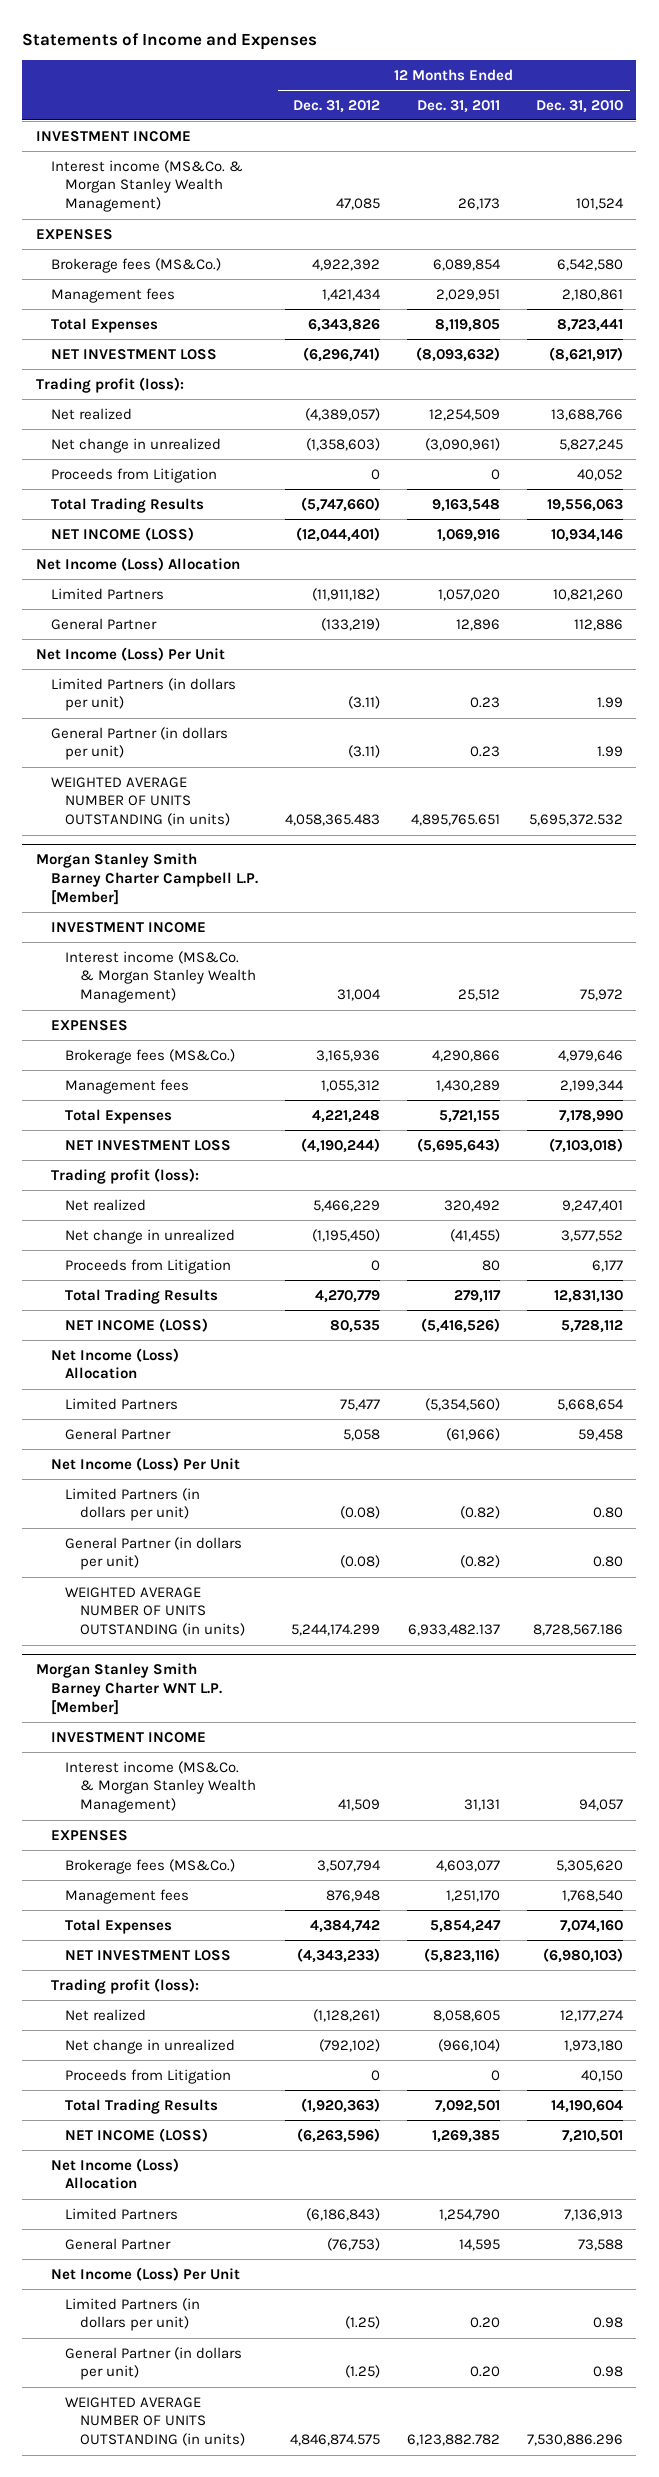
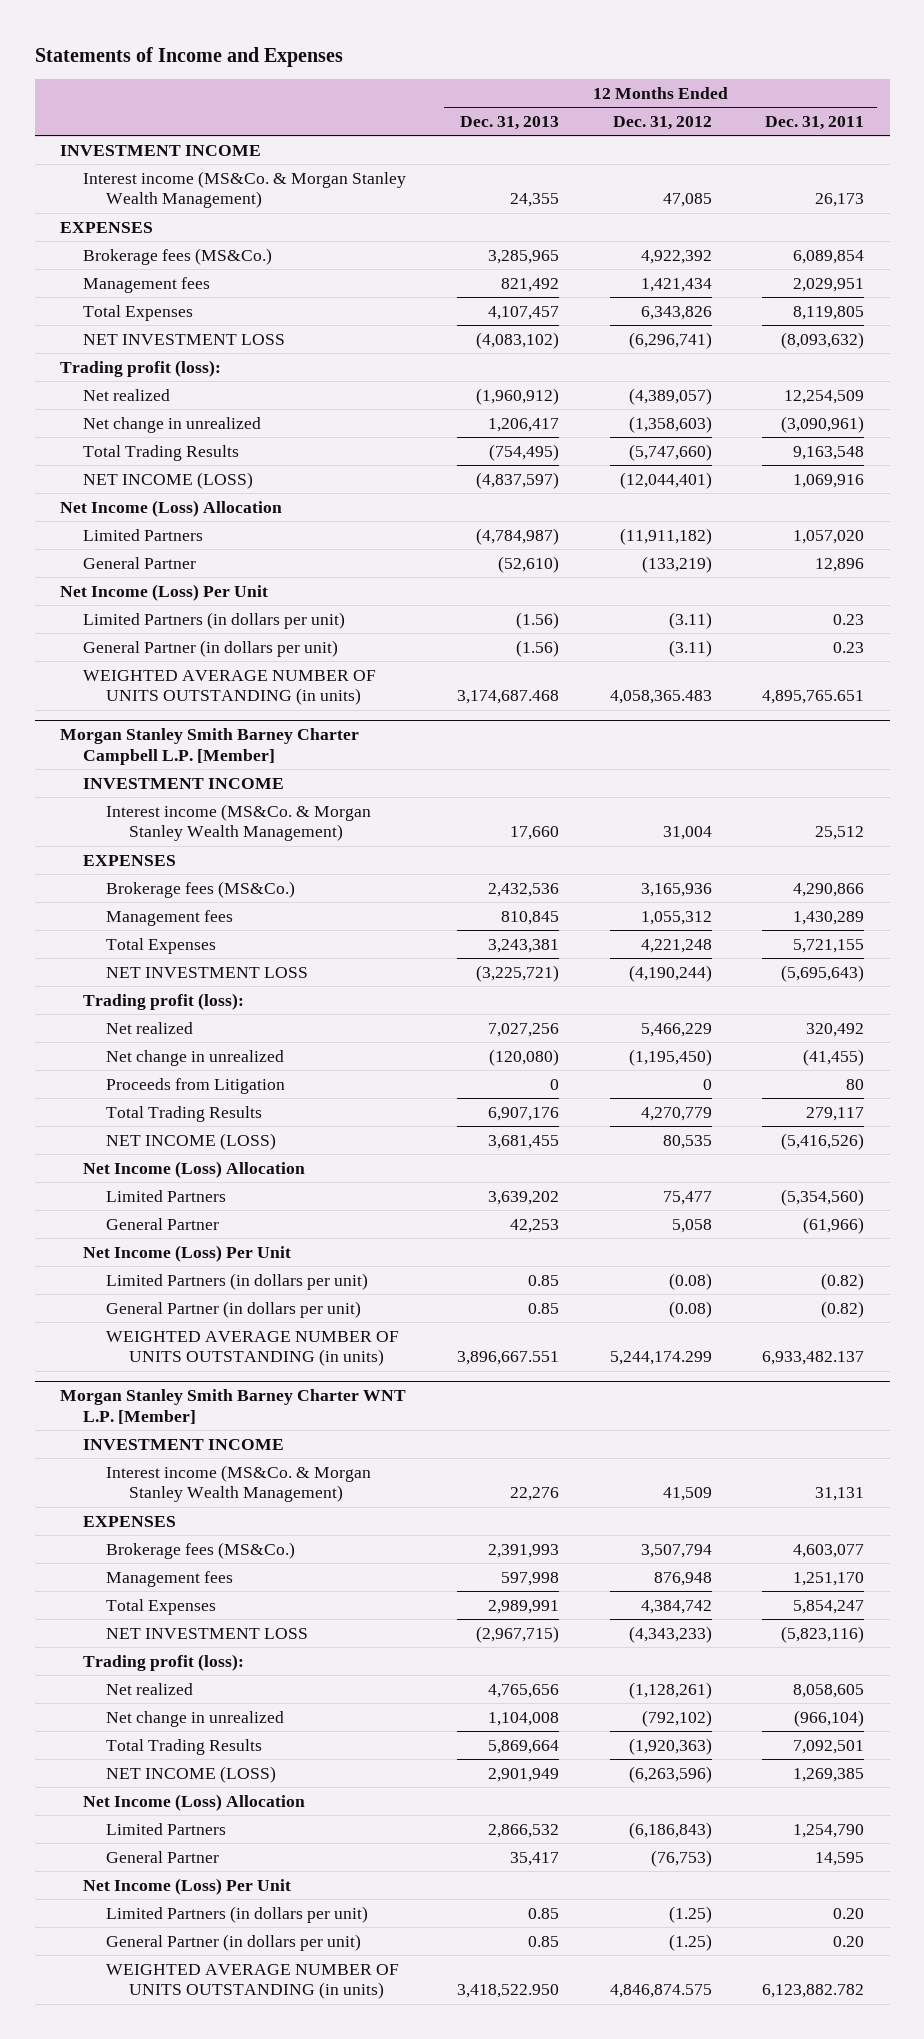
[535,99,623,113] Dec. 31, 2010 -> none
none -> [459,115,559,130] Dec. 31, 2013
[50,467,217,483] Proceeds from Litigation -> none
[65,2068,232,2084] Proceeds from Litigation -> none

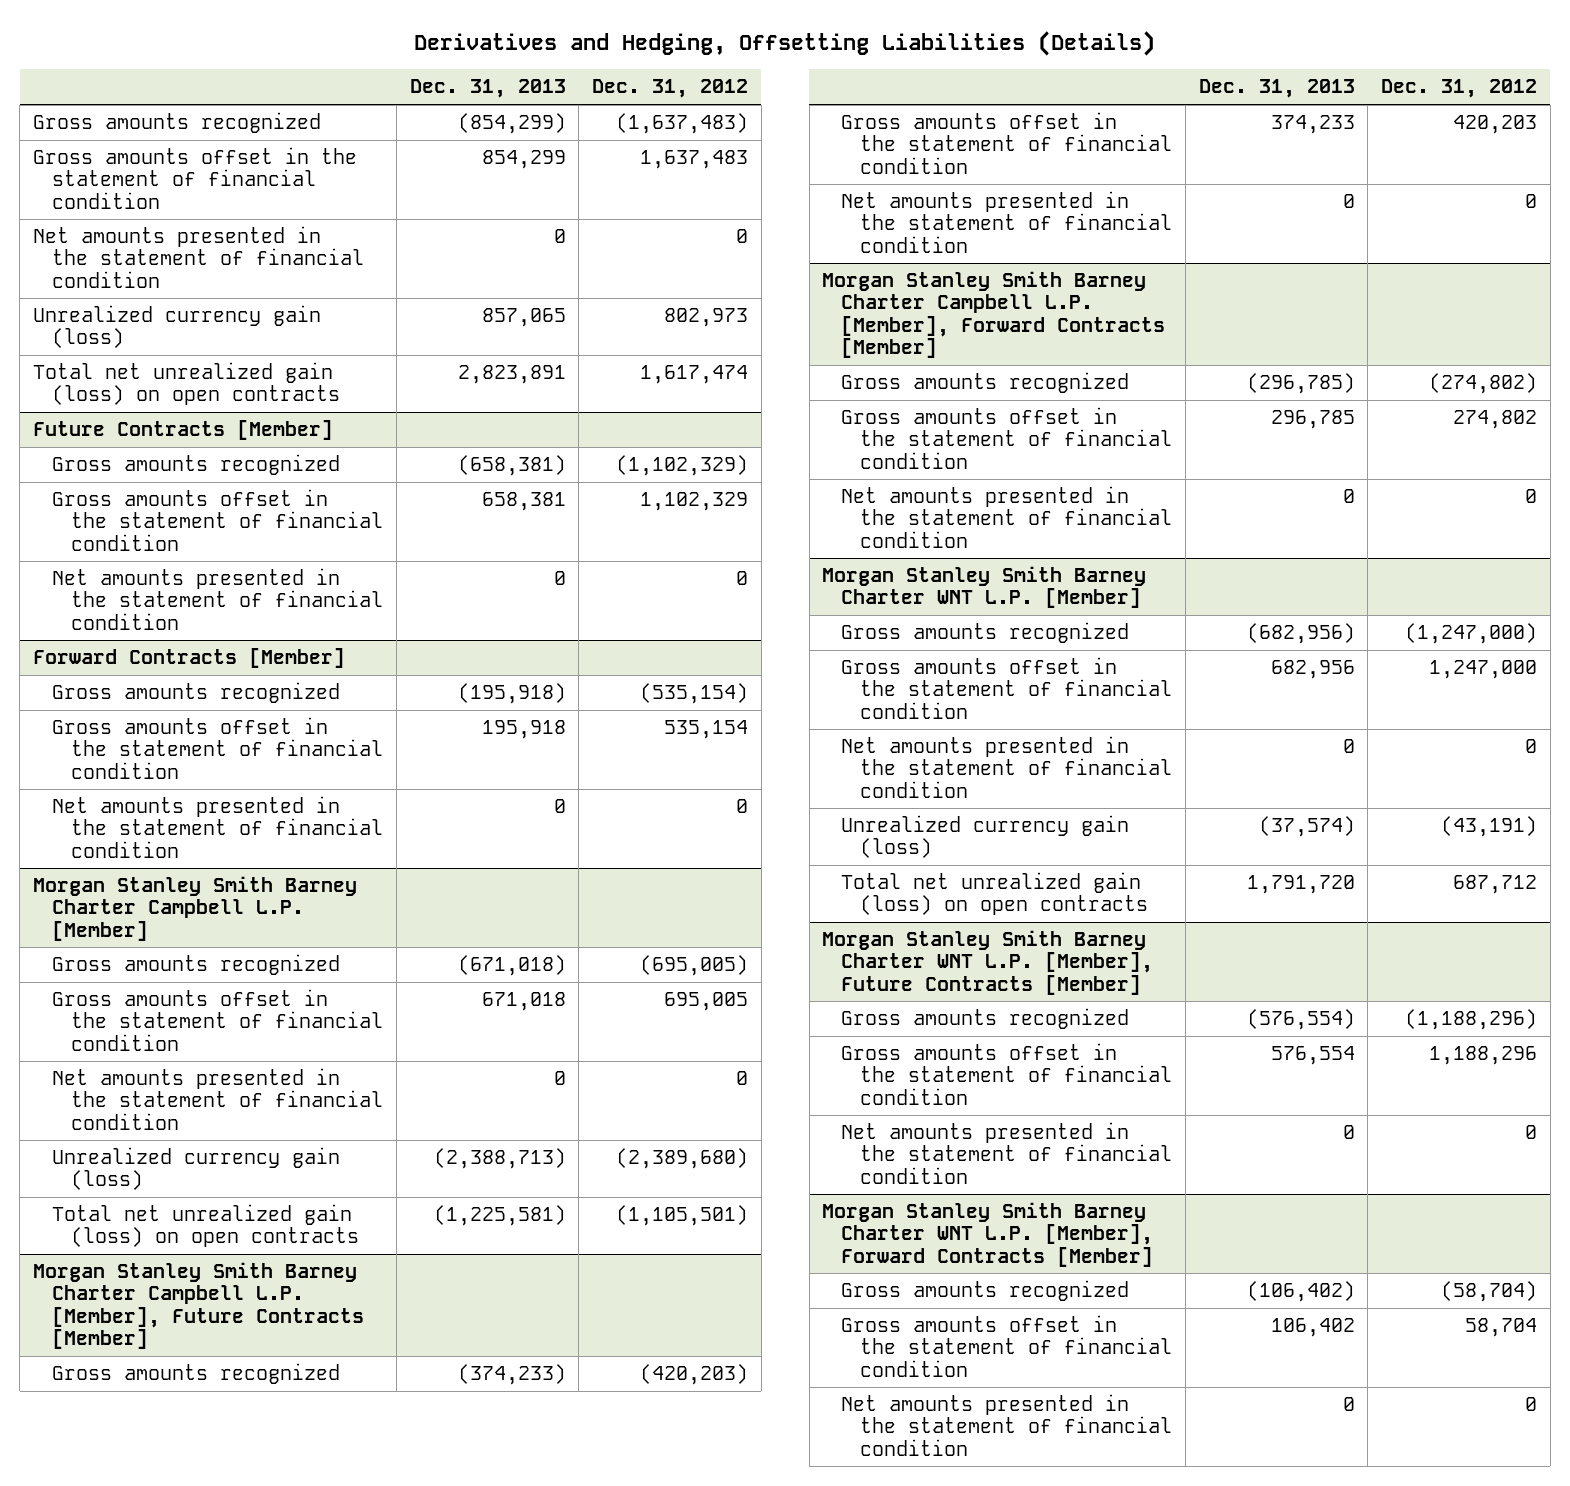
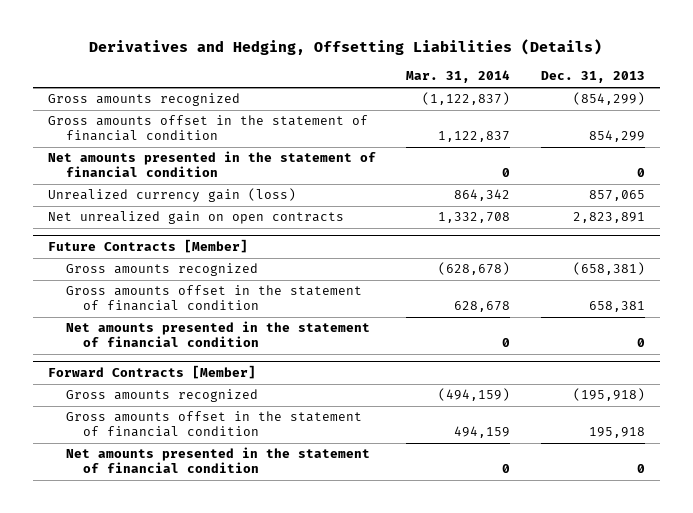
[591,79,748,99] Dec. 31, 2012 -> none
none -> [406,70,511,84] Mar. 31, 2014
[33,362,341,406] Total net unrealized gain (loss) on open contracts -> [48,211,345,225] Net unrealized gain on open contracts
[33,876,358,941] Morgan Stanley Smith Barney Charter Campbell L.P. [Member] -> none
[52,954,341,976] Gross amounts recognized -> none
[52,989,384,1051] Gross amounts offset in the statement of financial condition -> none
[52,1068,384,1130] Net amounts presented in the statement of financial condition -> none
[52,1147,341,1191] Unrealized currency gain (loss) -> none
[52,1204,360,1248] Total net unrealized gain (loss) on open contracts -> none
[33,1262,365,1349] Morgan Stanley Smith Barney Charter Campbell L.P. [Member], Future Contracts [Member] -> none
[52,1363,341,1385] Gross amounts recognized -> none
[841,112,1173,174] Gross amounts offset in the statement of financial condition -> none
[841,191,1173,253] Net amounts presented in the statement of financial condition -> none
[822,271,1166,358] Morgan Stanley Smith Barney Charter Campbell L.P. [Member], Forward Contracts [Member] -> none
[841,372,1130,394] Gross amounts recognized -> none
[841,407,1173,469] Gross amounts offset in the statement of financial condition -> none
[841,486,1173,548] Net amounts presented in the statement of financial condition -> none
[822,566,1147,609] Morgan Stanley Smith Barney Charter WNT L.P. [Member] -> none
[841,622,1130,644] Gross amounts recognized -> none
[841,657,1173,719] Gross amounts offset in the statement of financial condition -> none
[841,736,1173,798] Net amounts presented in the statement of financial condition -> none
[841,815,1130,859] Unrealized currency gain (loss) -> none
[841,872,1149,916] Total net unrealized gain (loss) on open contracts -> none
[822,930,1154,995] Morgan Stanley Smith Barney Charter WNT L.P. [Member], Future Contracts [Member] -> none
[841,1008,1130,1030] Gross amounts recognized -> none
[841,1043,1173,1105] Gross amounts offset in the statement of financial condition -> none
[841,1122,1173,1184] Net amounts presented in the statement of financial condition -> none
[822,1202,1154,1267] Morgan Stanley Smith Barney Charter WNT L.P. [Member], Forward Contracts [Member] -> none
[841,1280,1130,1302] Gross amounts recognized -> none
[841,1315,1173,1377] Gross amounts offset in the statement of financial condition -> none
[841,1394,1173,1456] Net amounts presented in the statement of financial condition -> none

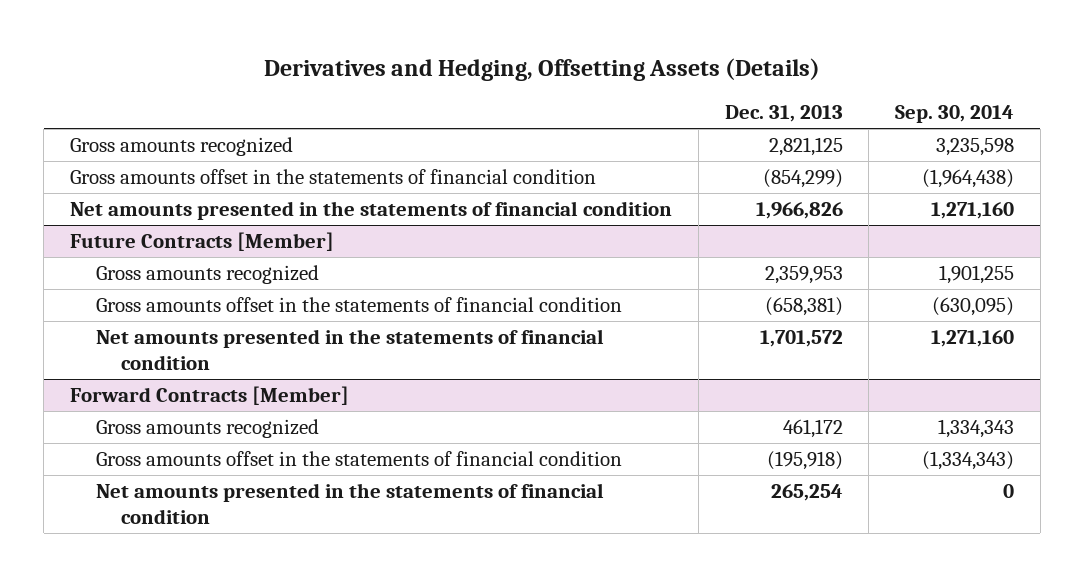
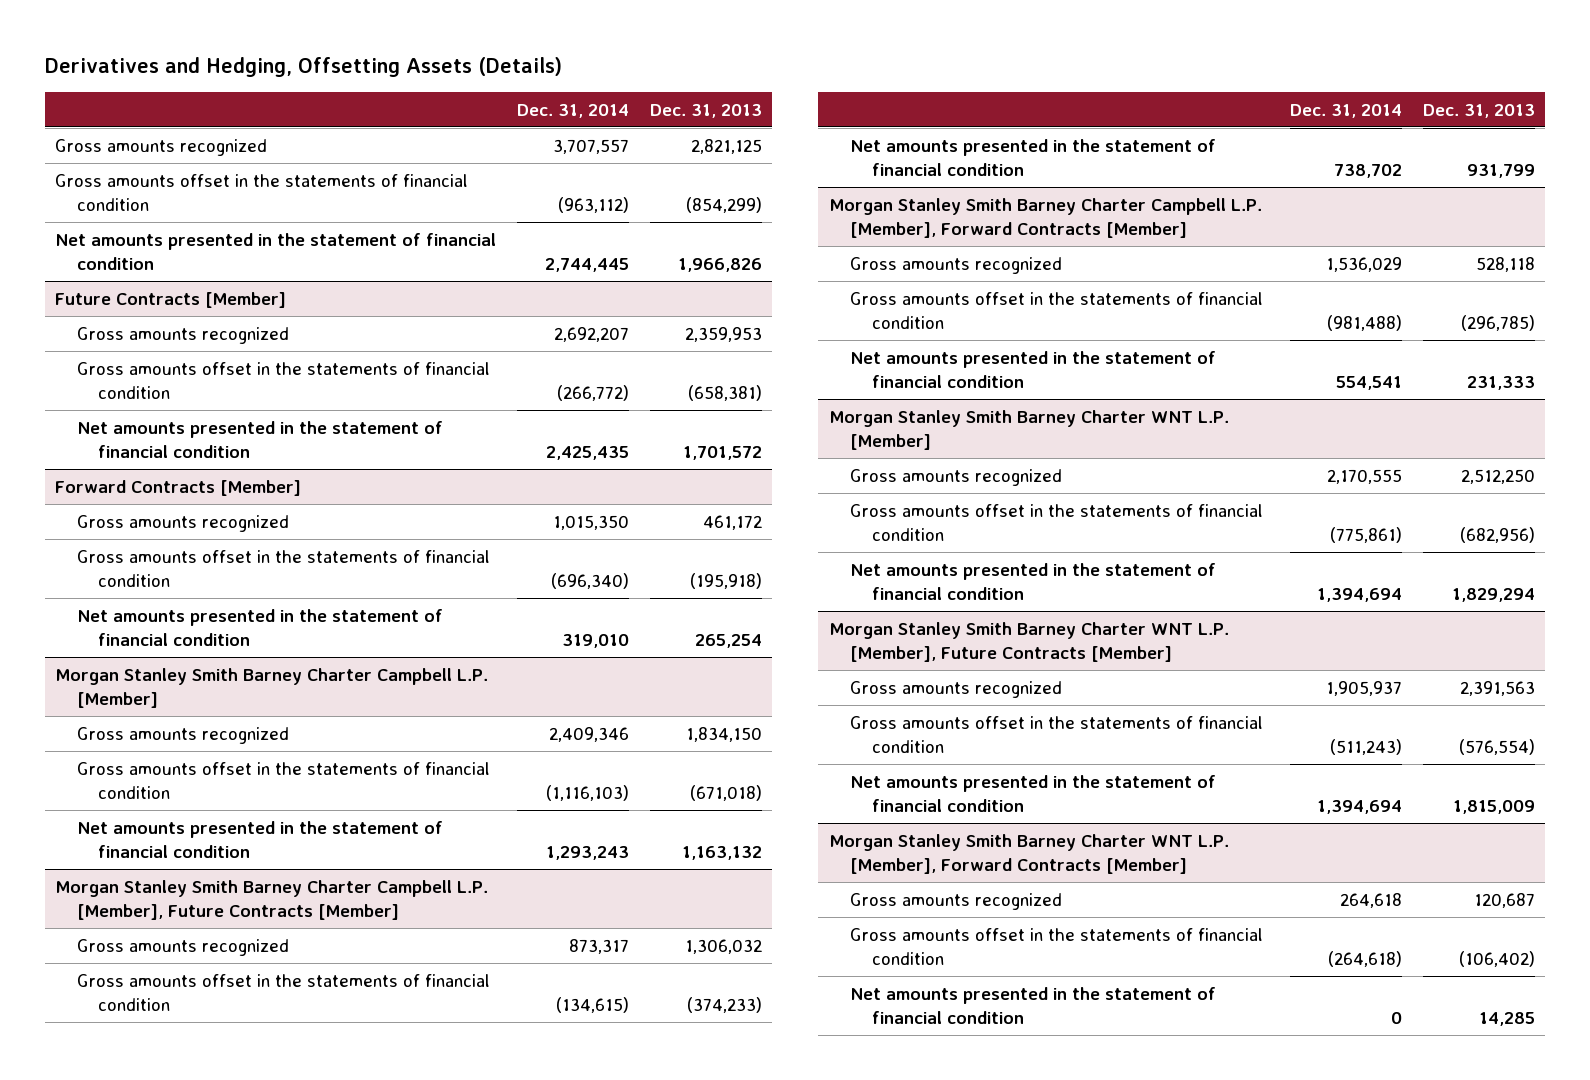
[895,105,1015,124] Sep. 30, 2014 -> none
none -> [516,103,629,118] Dec. 31, 2014
[70,201,673,221] Net amounts presented in the statements of financial condition -> [55,232,497,270] Net amounts presented in the statement of financial condition
[95,329,604,371] Net amounts presented in the statements of financial condition -> [76,420,443,458] Net amounts presented in the statement of financial condition
[95,483,604,525] Net amounts presented in the statements of financial condition -> [76,608,443,646] Net amounts presented in the statement of financial condition
none -> [55,667,489,708] Morgan Stanley Smith Barney Charter Campbell L.P. [Member]
none -> [76,726,289,744] Gross amounts recognized
none -> [76,761,490,799] Gross amounts offset in the statements of financial condition
none -> [76,820,443,858] Net amounts presented in the statement of financial condition
none -> [55,879,489,920] Morgan Stanley Smith Barney Charter Campbell L.P. [Member], Future Contracts [Member]
none -> [76,938,289,956] Gross amounts recognized
none -> [76,973,490,1011] Gross amounts offset in the statements of financial condition
none -> [850,138,1217,176] Net amounts presented in the statement of financial condition
none -> [828,197,1262,238] Morgan Stanley Smith Barney Charter Campbell L.P. [Member], Forward Contracts [Member]
none -> [850,256,1063,274] Gross amounts recognized
none -> [850,291,1264,329] Gross amounts offset in the statements of financial condition
none -> [850,350,1217,388] Net amounts presented in the statement of financial condition
none -> [828,409,1229,450] Morgan Stanley Smith Barney Charter WNT L.P. [Member]
none -> [850,468,1063,486] Gross amounts recognized
none -> [850,503,1264,541] Gross amounts offset in the statements of financial condition
none -> [850,562,1217,600] Net amounts presented in the statement of financial condition
none -> [828,621,1229,662] Morgan Stanley Smith Barney Charter WNT L.P. [Member], Future Contracts [Member]
none -> [850,680,1063,698] Gross amounts recognized
none -> [850,715,1264,753] Gross amounts offset in the statements of financial condition
none -> [850,774,1217,812] Net amounts presented in the statement of financial condition
none -> [828,833,1229,874] Morgan Stanley Smith Barney Charter WNT L.P. [Member], Forward Contracts [Member]
none -> [850,892,1063,910] Gross amounts recognized
none -> [850,927,1264,965] Gross amounts offset in the statements of financial condition
none -> [850,986,1217,1024] Net amounts presented in the statement of financial condition

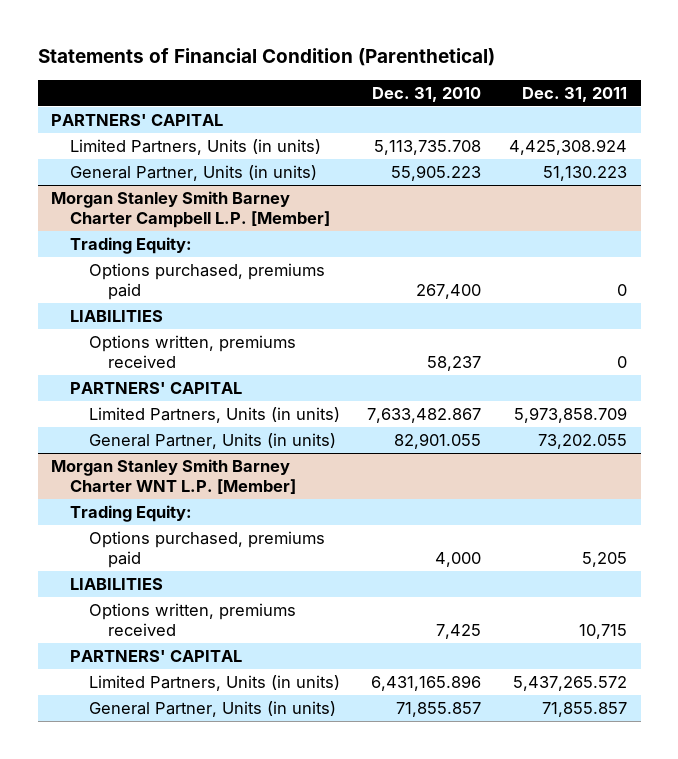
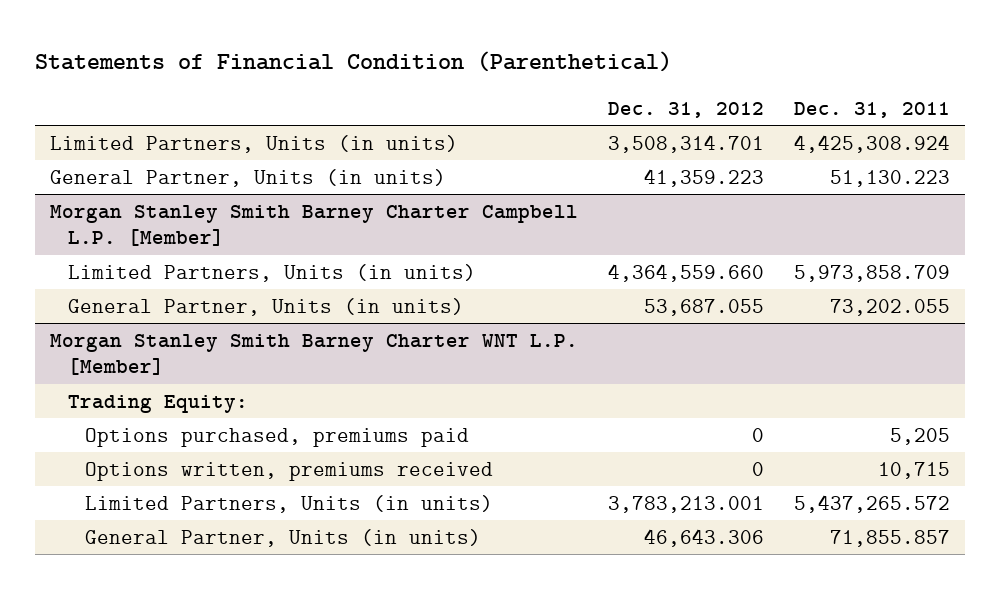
[372,86,482,102] Dec. 31, 2010 -> none
none -> [607,101,764,118] Dec. 31, 2012
[51,113,224,126] PARTNERS' CAPITAL -> none
[70,236,193,254] Trading Equity: -> none
[88,262,325,301] Options purchased, premiums paid -> none
[70,309,164,322] LIABILITIES -> none
[88,334,296,369] Options written, premiums received -> none
[70,381,243,394] PARTNERS' CAPITAL -> none
[70,577,164,590] LIABILITIES -> none
[70,649,243,662] PARTNERS' CAPITAL -> none

